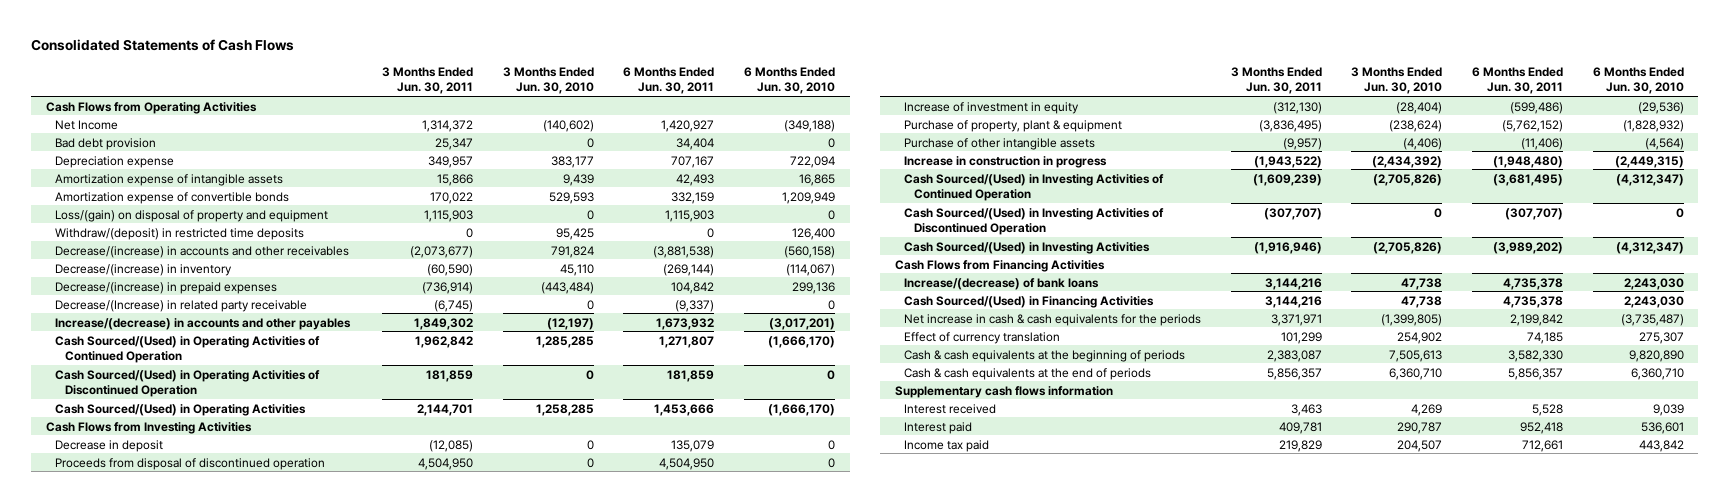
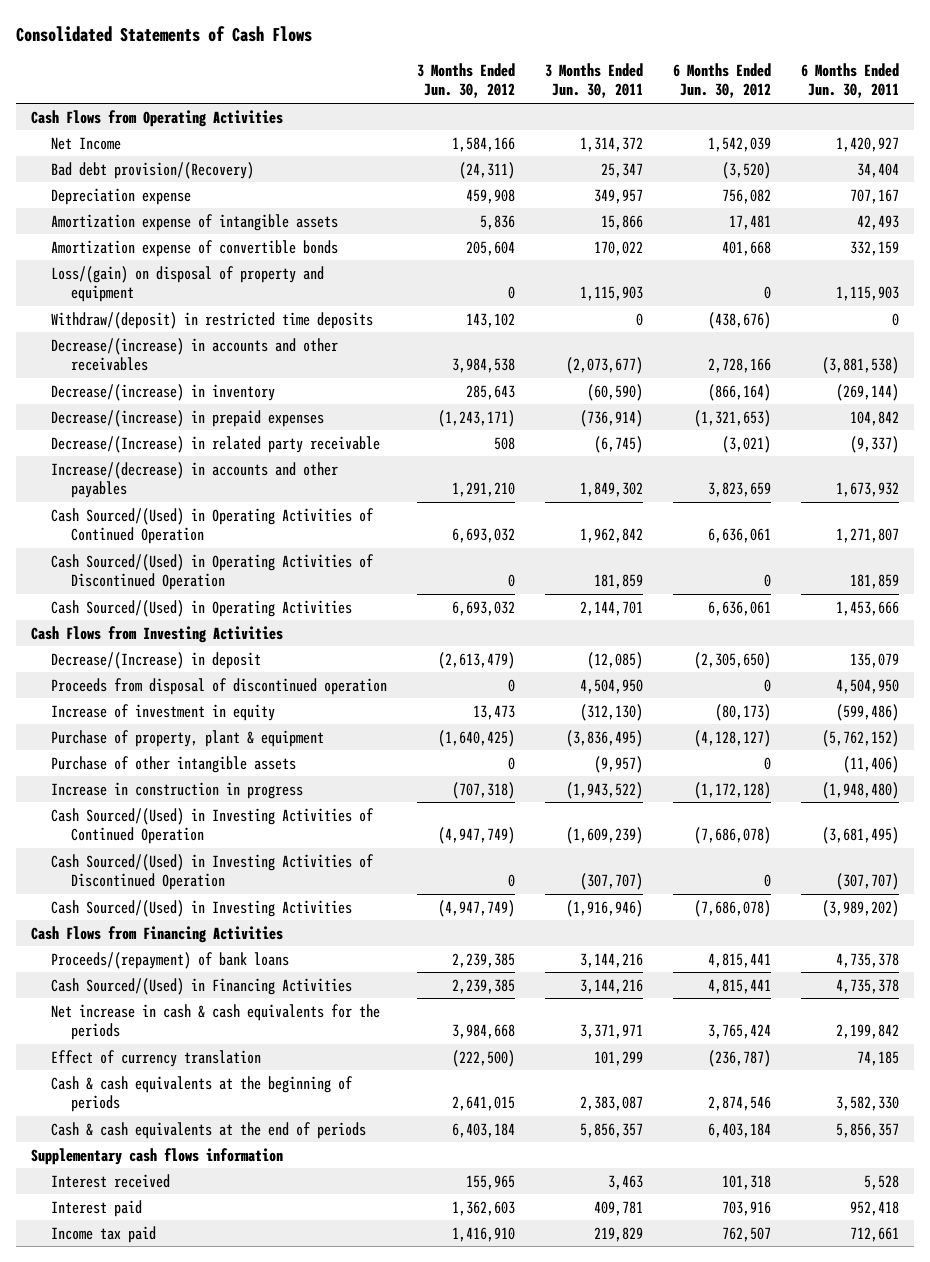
[502,66,594,95] 3 Months Ended Jun. 30, 2010 -> none
[743,66,835,95] 6 Months Ended Jun. 30, 2010 -> none
none -> [417,63,516,99] 3 Months Ended Jun. 30, 2012
none -> [673,63,772,99] 6 Months Ended Jun. 30, 2012
[55,137,157,150] Bad debt provision -> [51,161,255,179] Bad debt provision/(Recovery)
[55,439,164,452] Decrease in deposit -> [51,651,262,669] Decrease/(Increase) in deposit
[904,277,1100,290] Increase/(decrease) of bank loans -> [51,951,290,969] Proceeds/(repayment) of bank loans

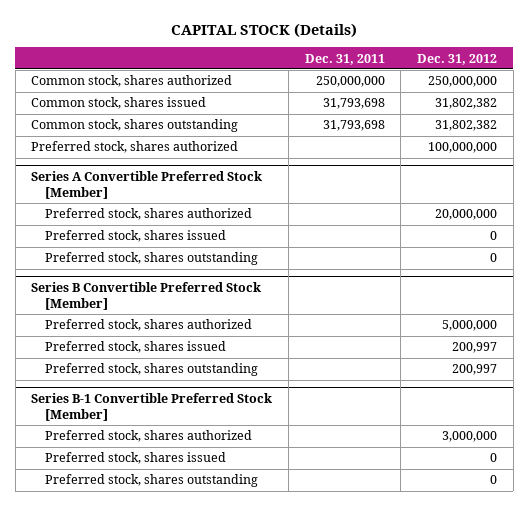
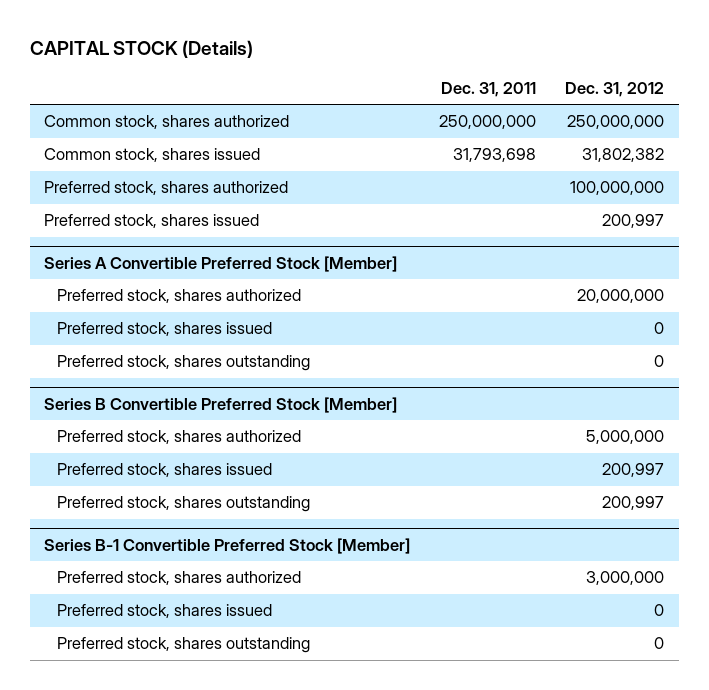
[31,119,239,133] Common stock, shares outstanding -> none
none -> [44,214,260,229] Preferred stock, shares issued

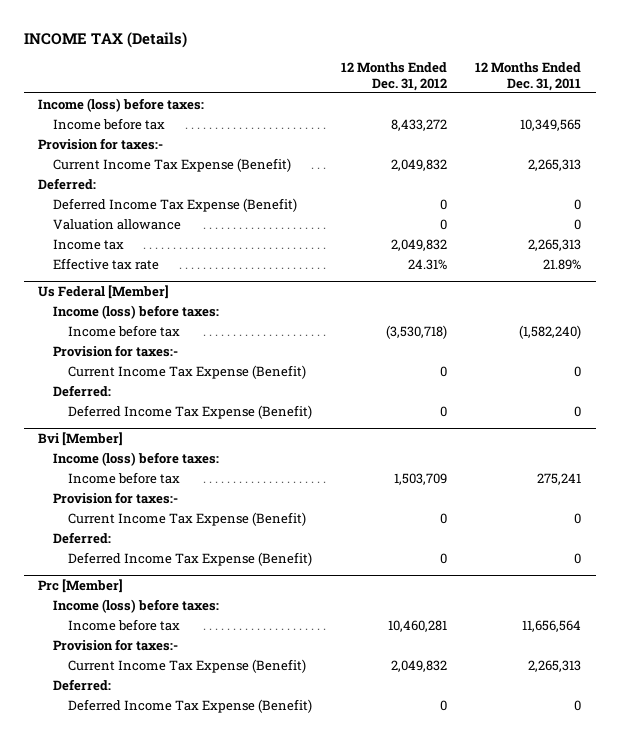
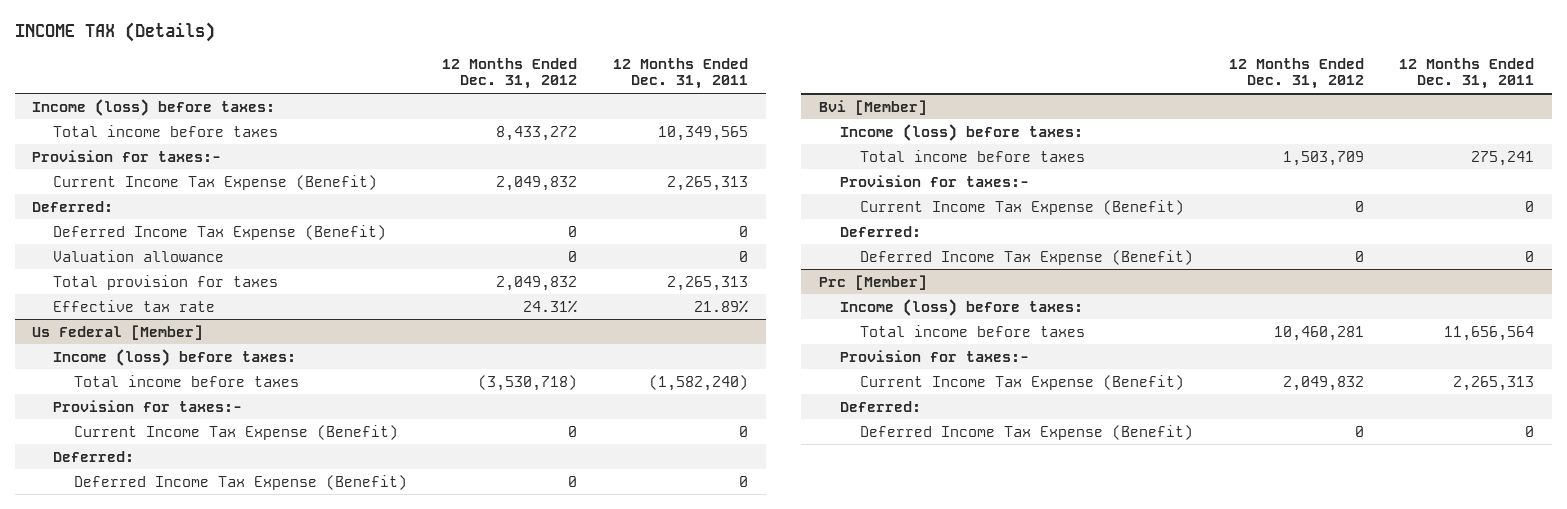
[53,117,166,130] Income before tax -> [52,124,278,137] Total income before taxes
[53,238,125,250] Income tax -> [52,274,278,290] Total provision for taxes
[68,324,181,337] Income before tax -> [73,374,299,387] Total income before taxes
[68,471,181,484] Income before tax -> [860,149,1086,162] Total income before taxes
[68,618,181,631] Income before tax -> [860,324,1086,337] Total income before taxes

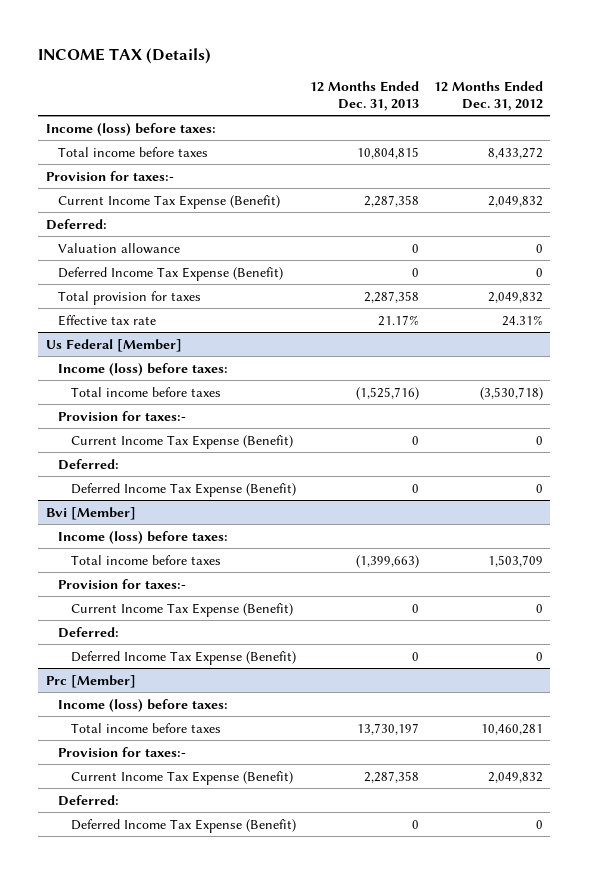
[612,57,748,90] 12 Months Ended Dec. 31, 2011 -> none
none -> [310,81,420,111] 12 Months Ended Dec. 31, 2013
[52,224,386,240] Deferred Income Tax Expense (Benefit) -> [58,266,284,281] Deferred Income Tax Expense (Benefit)

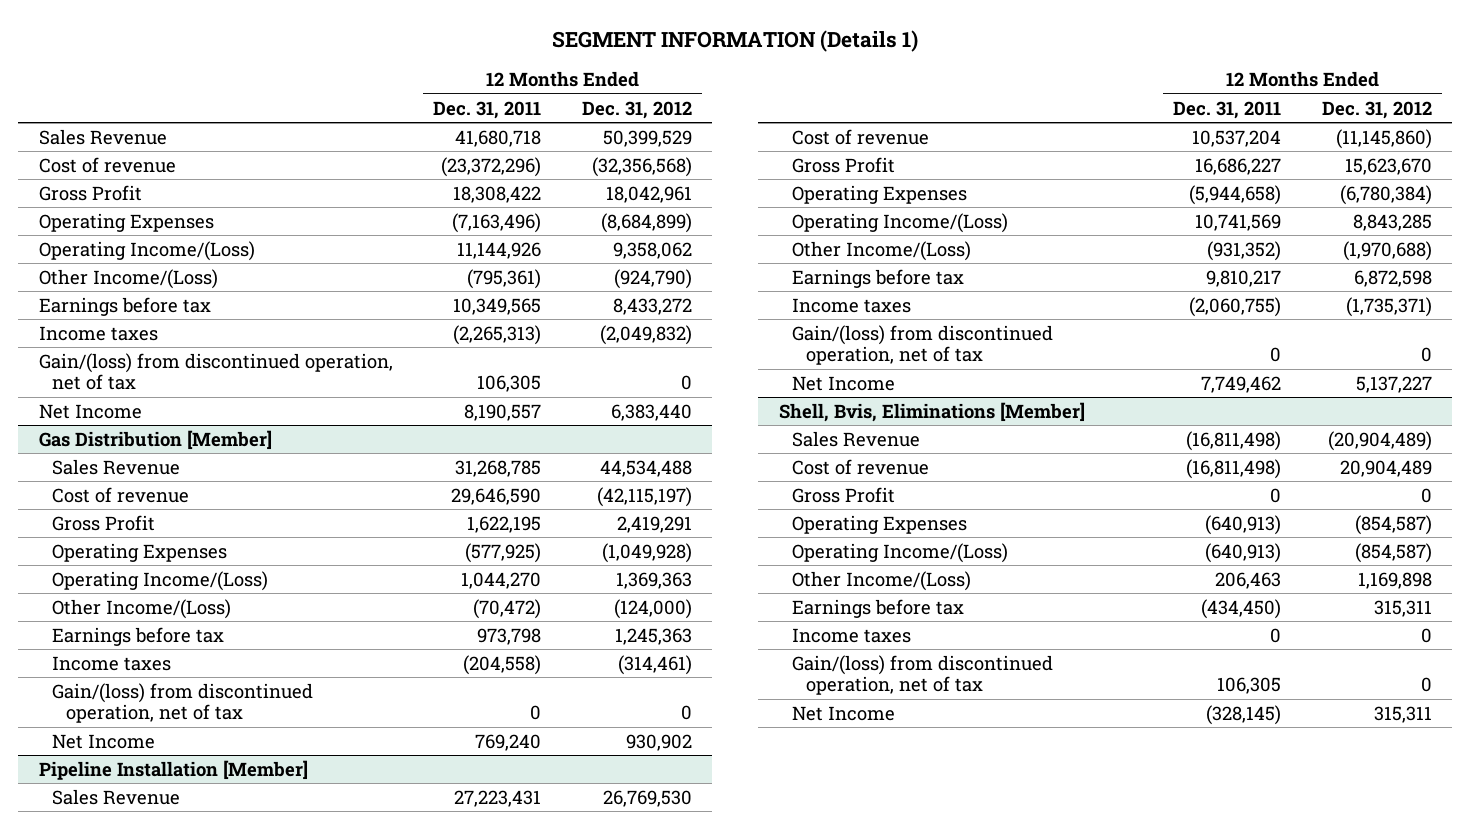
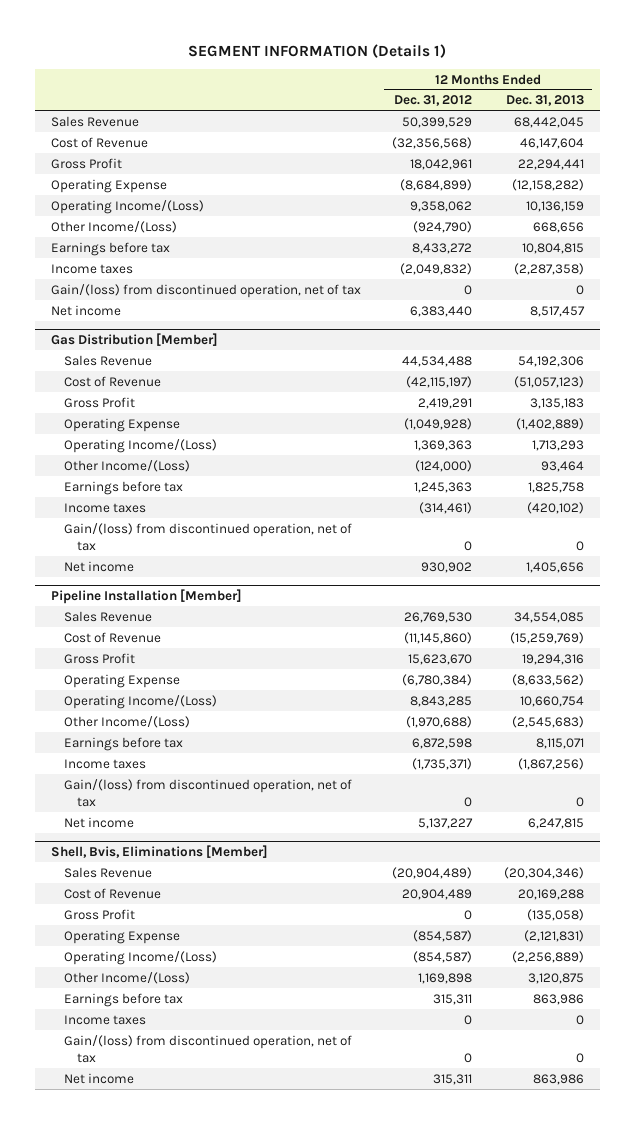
[433,100,542,119] Dec. 31, 2011 -> none
none -> [506,95,585,107] Dec. 31, 2013
[38,156,176,173] Cost of revenue -> [50,136,148,148] Cost of Revenue
[38,212,214,232] Operating Expenses -> [50,178,167,193] Operating Expense
[38,403,142,419] Net Income -> [50,304,121,316] Net income
[52,486,190,503] Cost of revenue -> [63,375,161,387] Cost of Revenue
[52,542,228,562] Operating Expenses -> [63,417,180,432] Operating Expense
[52,733,156,749] Net Income -> [63,560,134,572] Net income
[792,128,930,145] Cost of revenue -> [63,631,161,643] Cost of Revenue
[792,184,968,204] Operating Expenses -> [63,673,180,688] Operating Expense
[792,375,896,391] Net Income -> [63,816,134,828] Net income
[792,458,930,475] Cost of revenue -> [63,887,161,899] Cost of Revenue
[792,514,968,534] Operating Expenses -> [63,929,180,944] Operating Expense
[792,705,896,721] Net Income -> [63,1072,134,1084] Net income

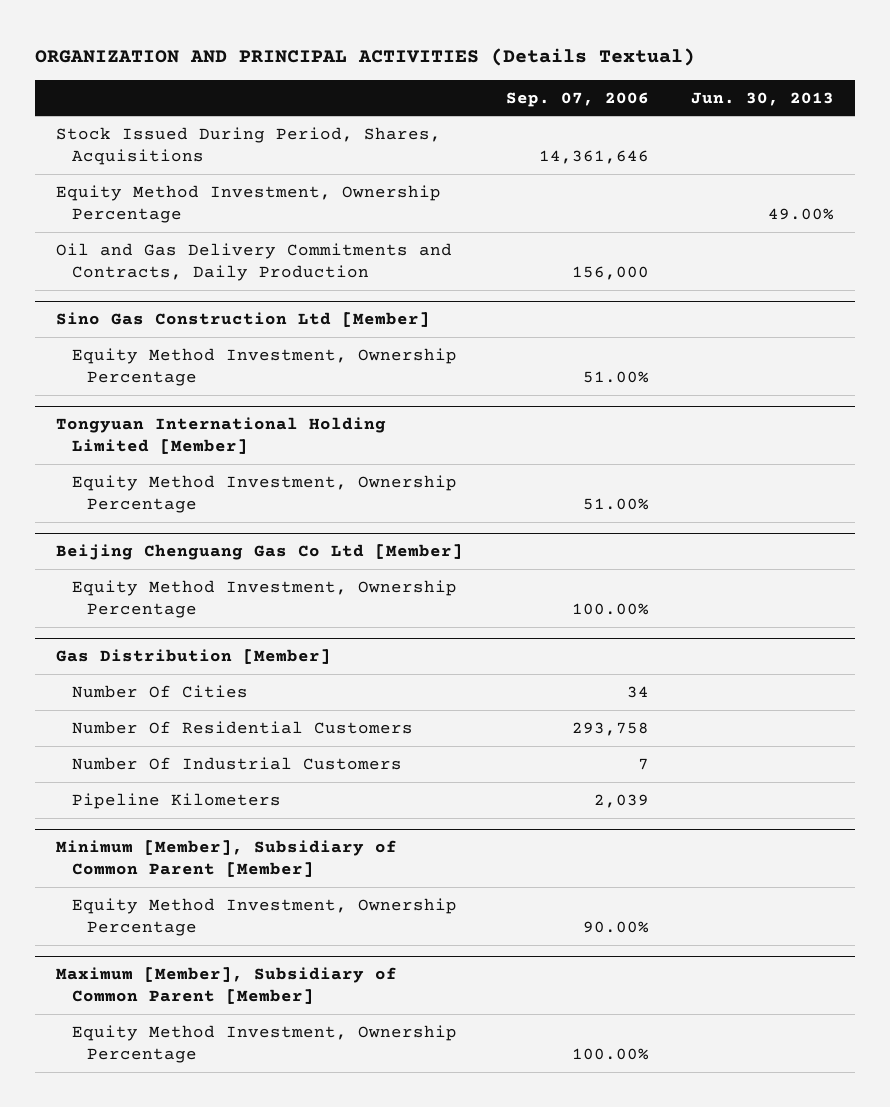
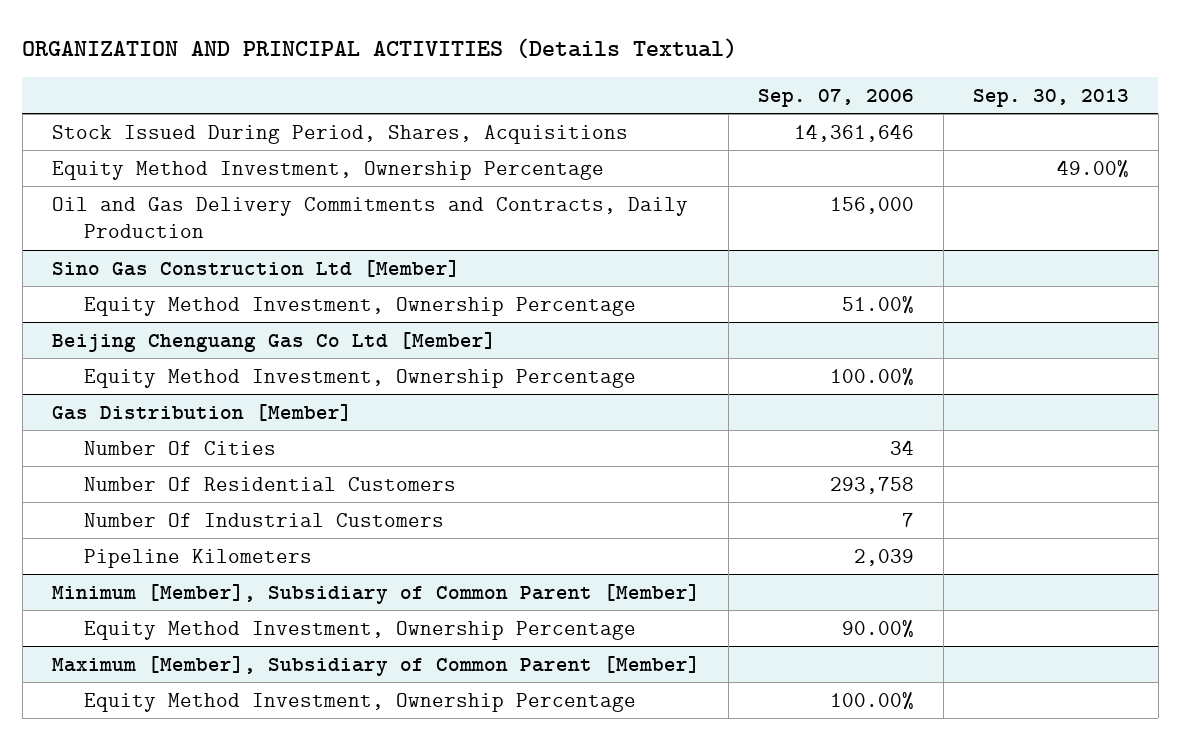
[690,91,834,106] Jun. 30, 2013 -> none
none -> [972,88,1129,107] Sep. 30, 2013
[56,416,387,455] Tongyuan International Holding Limited [Member] -> none
[71,474,457,514] Equity Method Investment, Ownership Percentage -> none

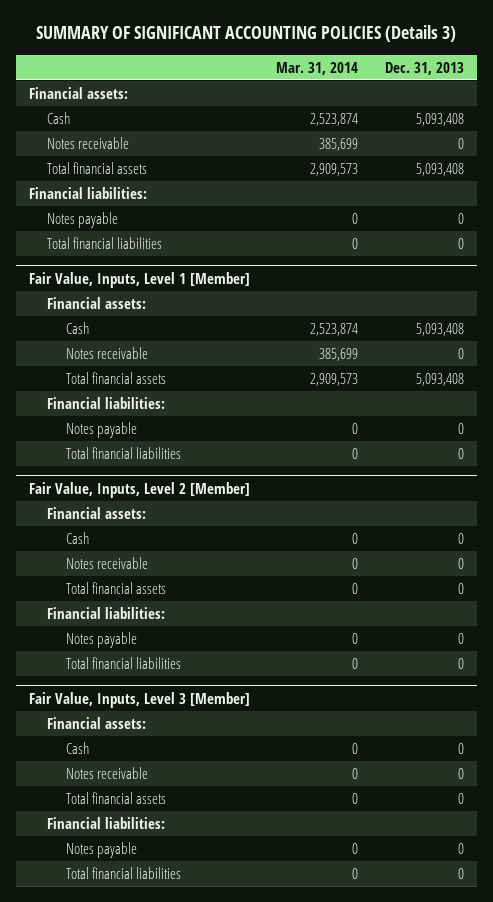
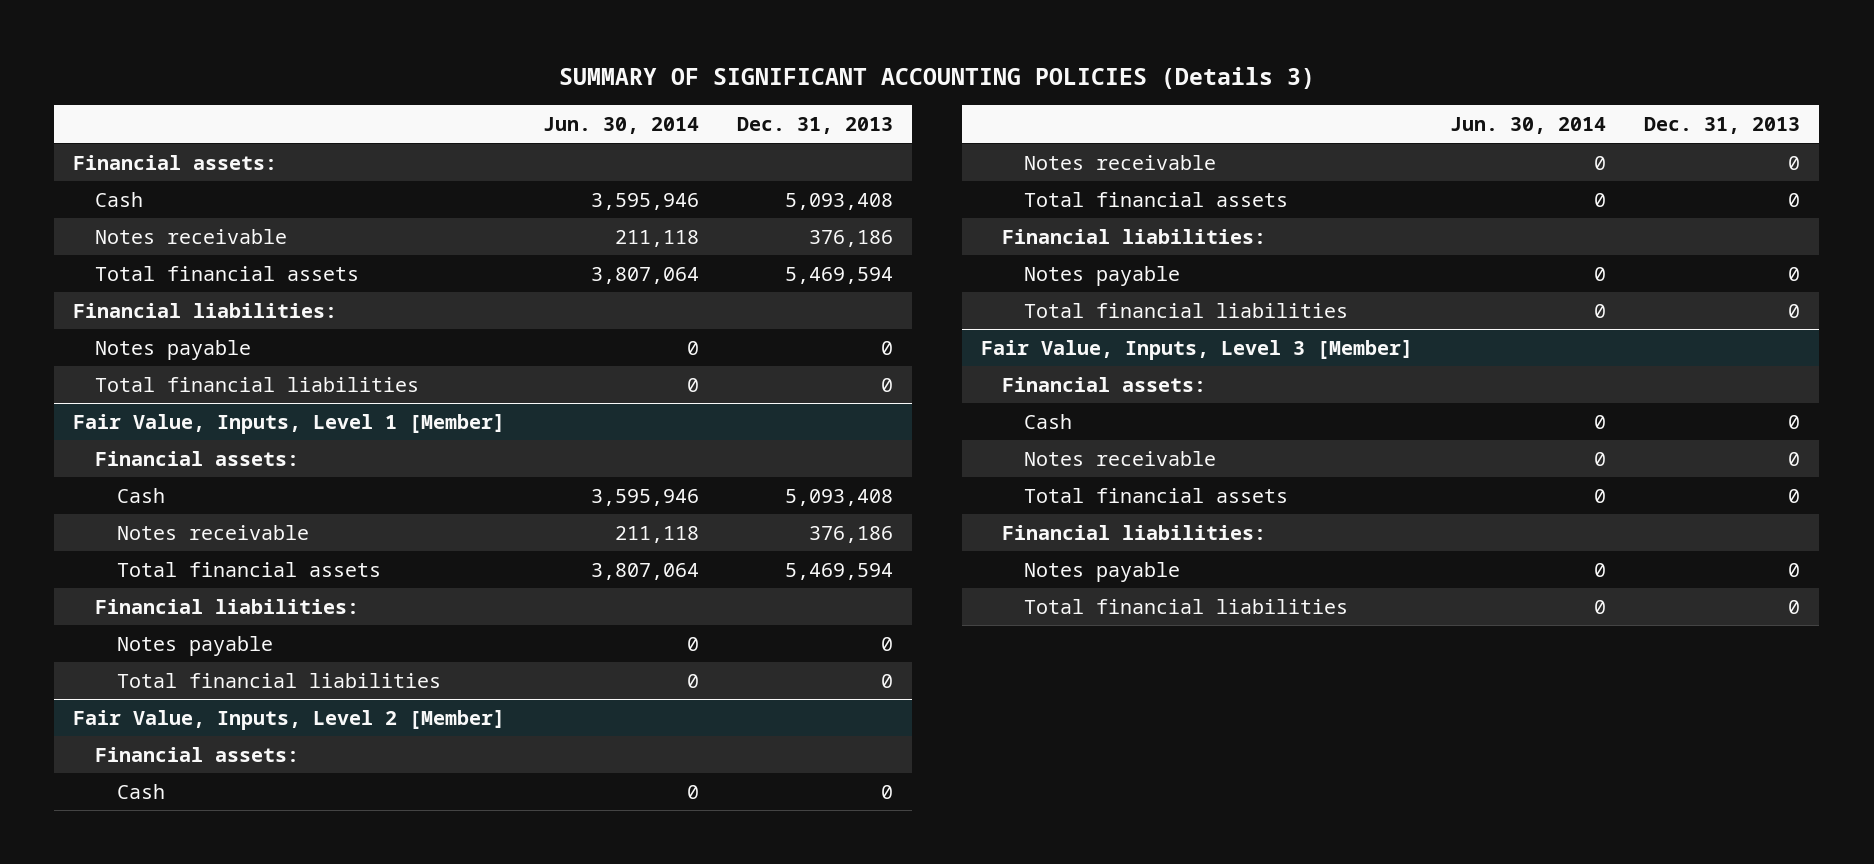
[276,61,359,75] Mar. 31, 2014 -> none
none -> [543,117,700,135] Jun. 30, 2014
[457,137,464,149] 0 -> [809,229,894,247] 376,186
[415,162,464,176] 5,093,408 -> [785,266,894,284] 5,469,594
[457,347,464,359] 0 -> [809,525,894,543] 376,186
[415,372,464,386] 5,093,408 -> [785,562,894,580] 5,469,594

